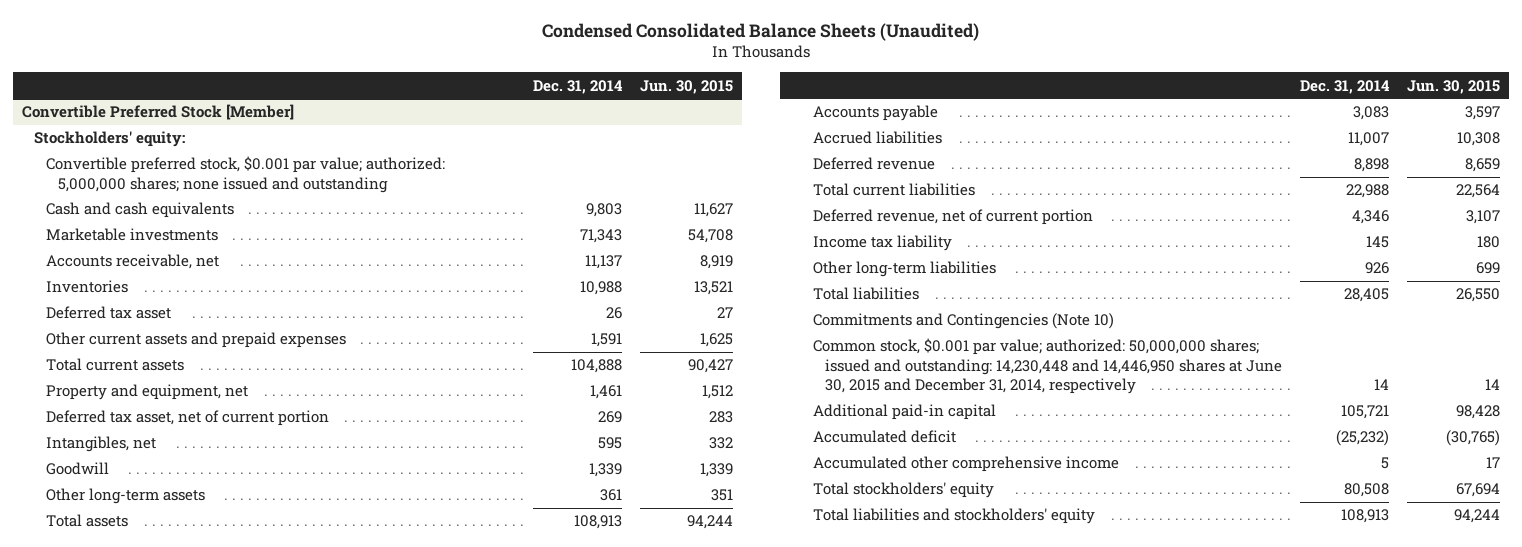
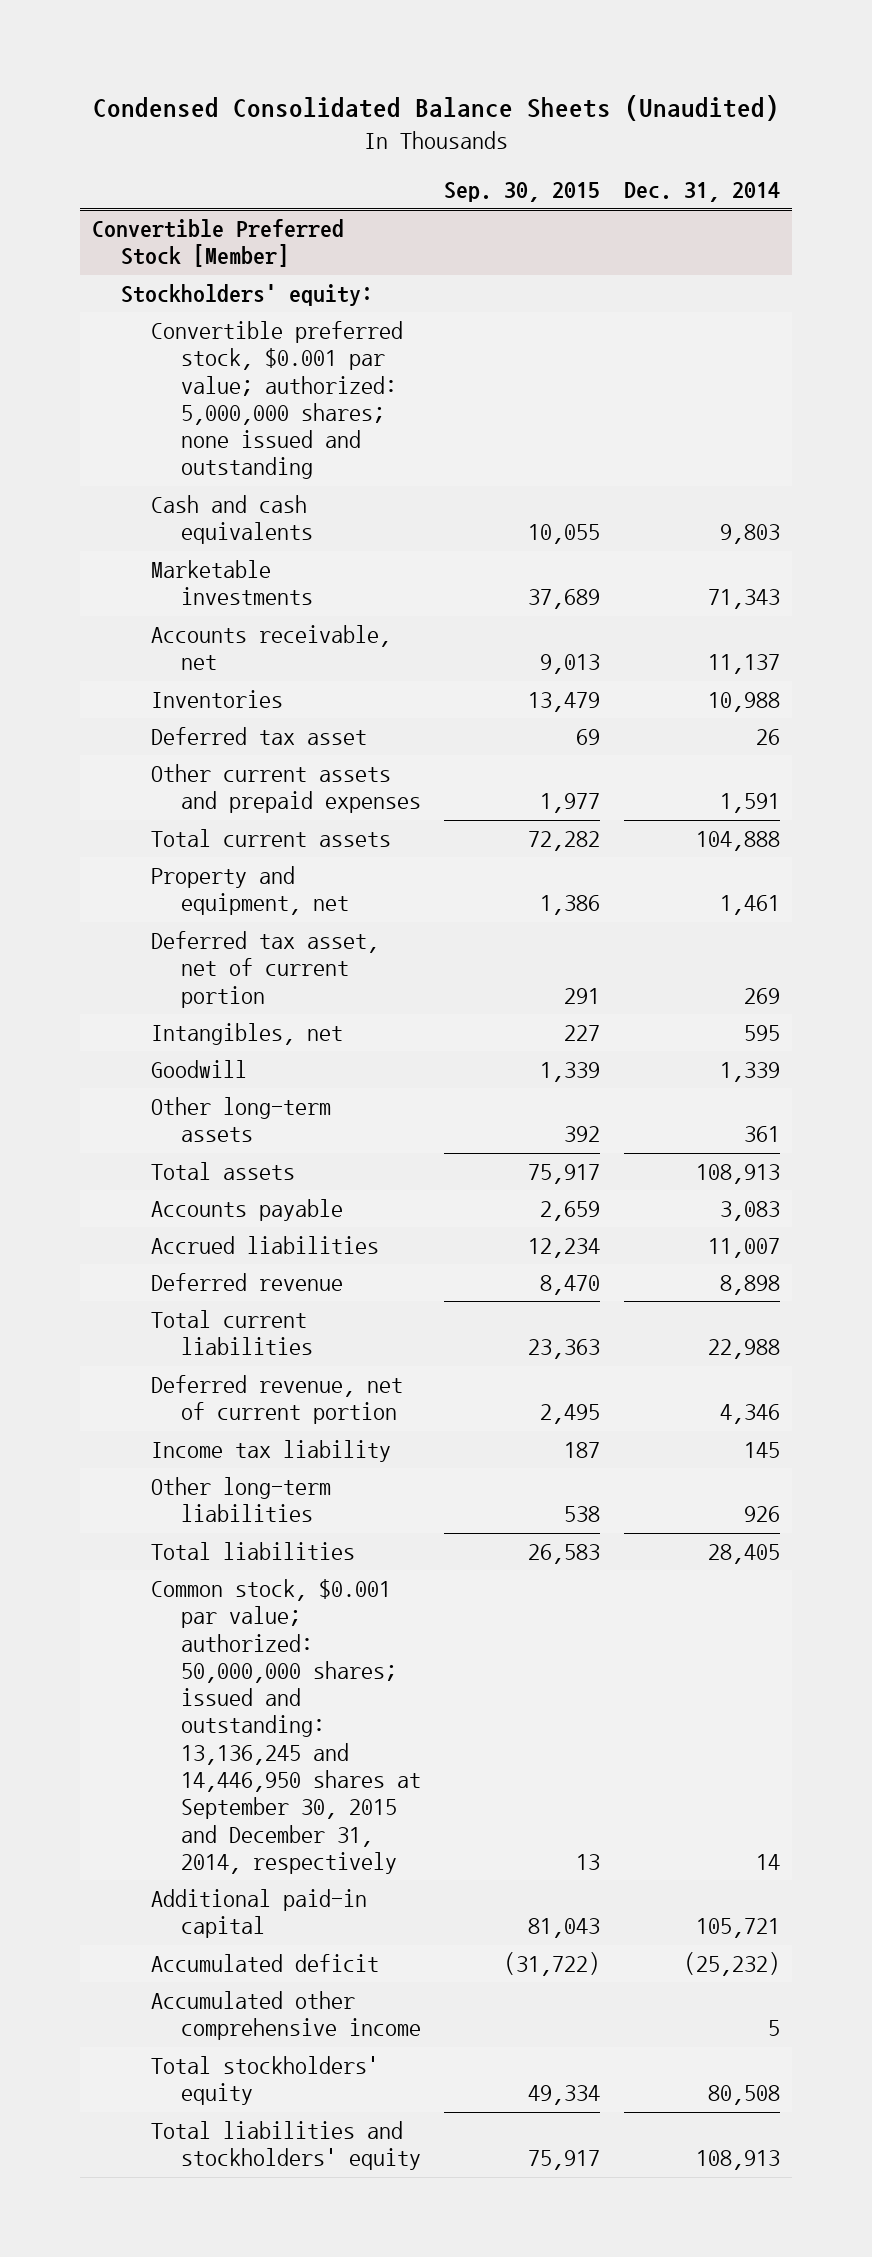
[640,79,734,94] Jun. 30, 2015 -> none
none -> [444,182,601,203] Sep. 30, 2015
[812,313,1114,330] Commitments and Contingencies (Note 10) -> none
[812,338,1282,395] Common stock, $0.001 par value; authorized: 50,000,000 shares; issued and outstanding: 14,230,448 and 14,446,950 shares at June 30, 2015 and December 31, 2014, respectively -> [151,1579,421,1874] Common stock, $0.001 par value; authorized: 50,000,000 shares; issued and outstanding: 13,136,245 and 14,446,950 shares at September 30, 2015 and December 31, 2014, respectively

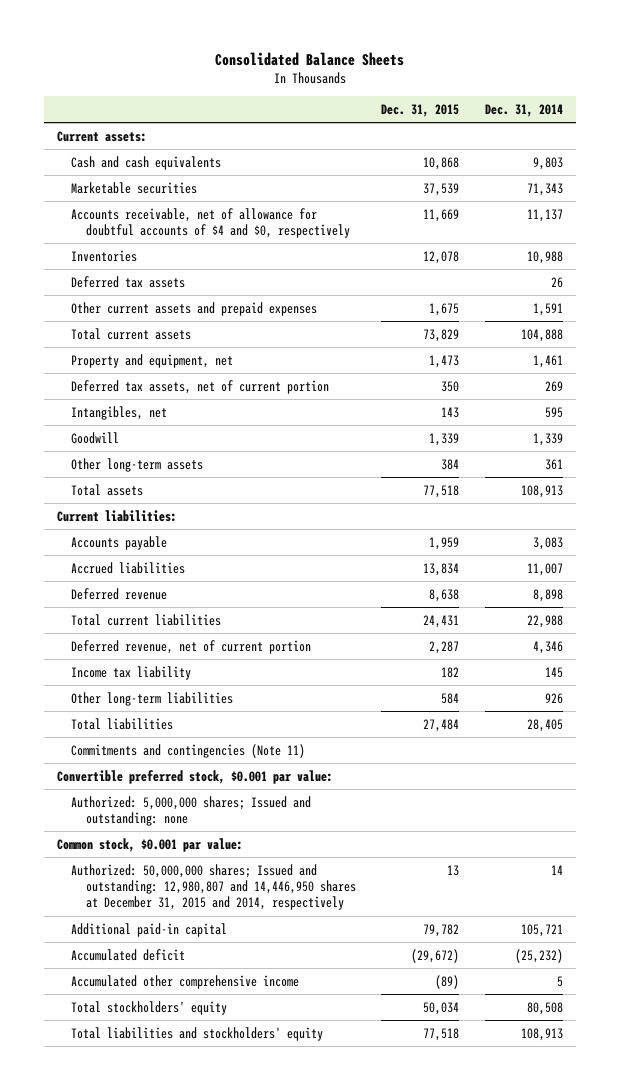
[92,95,779,122] Condensed Consolidated Balance Sheets (Unaudited) -> [215,51,405,66] Consolidated Balance Sheets
[444,182,601,203] Sep. 30, 2015 -> none
none -> [381,103,460,117] Dec. 31, 2015
[91,219,344,268] Convertible Preferred Stock [Member] -> none
[121,284,374,307] Stockholders' equity: -> none
[151,321,404,480] Convertible preferred stock, $0.001 par value; authorized: 5,000,000 shares; none issued and outstanding -> none
none -> [57,130,148,142] Current assets:
[151,560,313,606] Marketable investments -> [71,181,198,194] Marketable securities
[151,625,392,671] Accounts receivable, net -> [71,207,350,238] Accounts receivable, net of allowance for doubtful accounts of $4 and $0, respectively
[151,727,368,746] Deferred tax asset -> [71,275,186,288] Deferred tax assets
[151,931,380,1008] Deferred tax asset, net of current portion -> [71,379,330,394] Deferred tax assets, net of current portion
none -> [57,509,178,522] Current liabilities:
none -> [71,743,306,758] Commitments and contingencies (Note 11)
none -> [57,769,334,784] Convertible preferred stock, $0.001 par value:
none -> [71,795,312,826] Authorized: 5,000,000 shares; Issued and outstanding: none
none -> [57,837,244,852] Common stock, $0.001 par value:
[151,1579,421,1874] Common stock, $0.001 par value; authorized: 50,000,000 shares; issued and outstanding: 13,136,245 and 14,446,950 shares at September 30, 2015 and December 31, 2014, respectively -> [71,863,356,910] Authorized: 50,000,000 shares; Issued and outstanding: 12,980,807 and 14,446,950 shares at December 31, 2015 and 2014, respectively

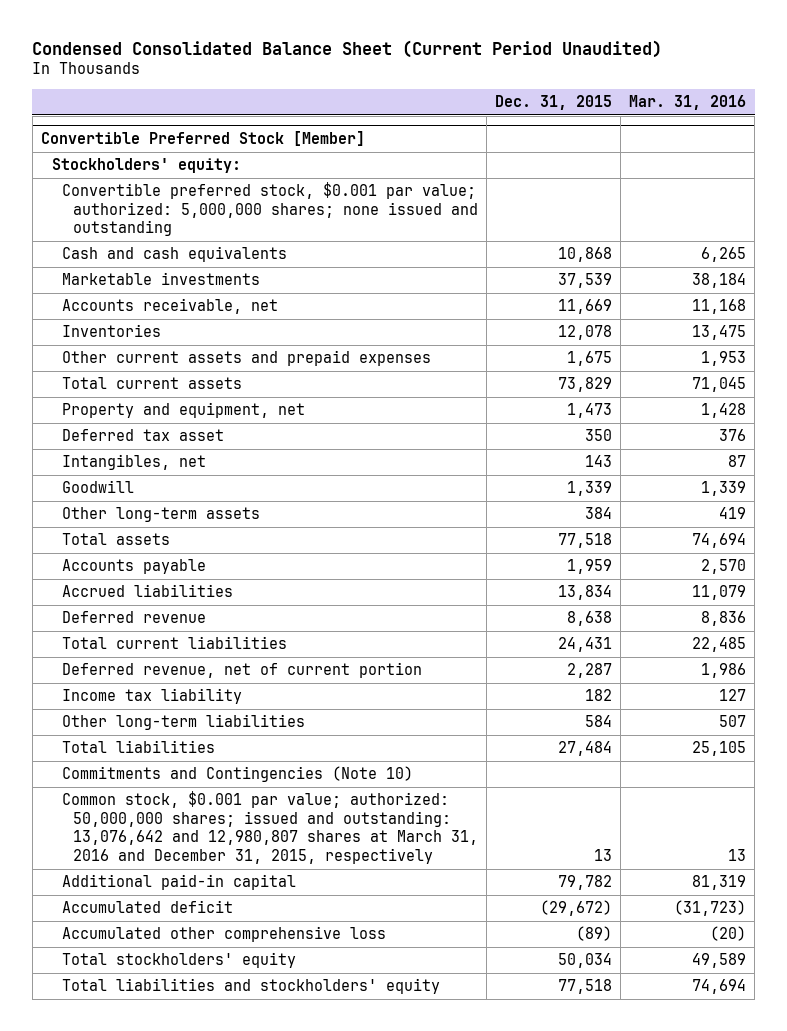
[215,51,405,66] Consolidated Balance Sheets -> [32,39,663,58] Condensed Consolidated Balance Sheet (Current Period Unaudited)
[485,103,564,117] Dec. 31, 2014 -> none
none -> [629,95,747,111] Mar. 31, 2016
[57,130,148,142] Current assets: -> none
none -> [40,130,365,146] Convertible Preferred Stock [Member]
none -> [51,158,241,174] Stockholders' equity:
none -> [62,182,478,237] Convertible preferred stock, $0.001 par value; authorized: 5,000,000 shares; none issued and outstanding
[71,181,198,194] Marketable securities -> [62,272,261,286] Marketable investments
[71,207,350,238] Accounts receivable, net of allowance for doubtful accounts of $4 and $0, respectively -> [62,298,279,315] Accounts receivable, net
[71,275,186,288] Deferred tax assets -> none
[71,379,330,394] Deferred tax assets, net of current portion -> [62,429,225,442] Deferred tax asset
[57,509,178,522] Current liabilities: -> none
[57,769,334,784] Convertible preferred stock, $0.001 par value: -> none
[71,795,312,826] Authorized: 5,000,000 shares; Issued and outstanding: none -> none
[57,837,244,852] Common stock, $0.001 par value: -> none
[71,743,306,758] Commitments and contingencies (Note 11) -> [62,766,414,783] Commitments and Contingencies (Note 10)
[71,863,356,910] Authorized: 50,000,000 shares; Issued and outstanding: 12,980,807 and 14,446,950 shares at December 31, 2015 and 2014, respectively -> [62,791,478,864] Common stock, $0.001 par value; authorized: 50,000,000 shares; issued and outstanding: 13,076,642 and 12,980,807 shares at March 31, 2016 and December 31, 2015, respectively
[71,974,300,989] Accumulated other comprehensive income -> [62,926,387,943] Accumulated other comprehensive loss

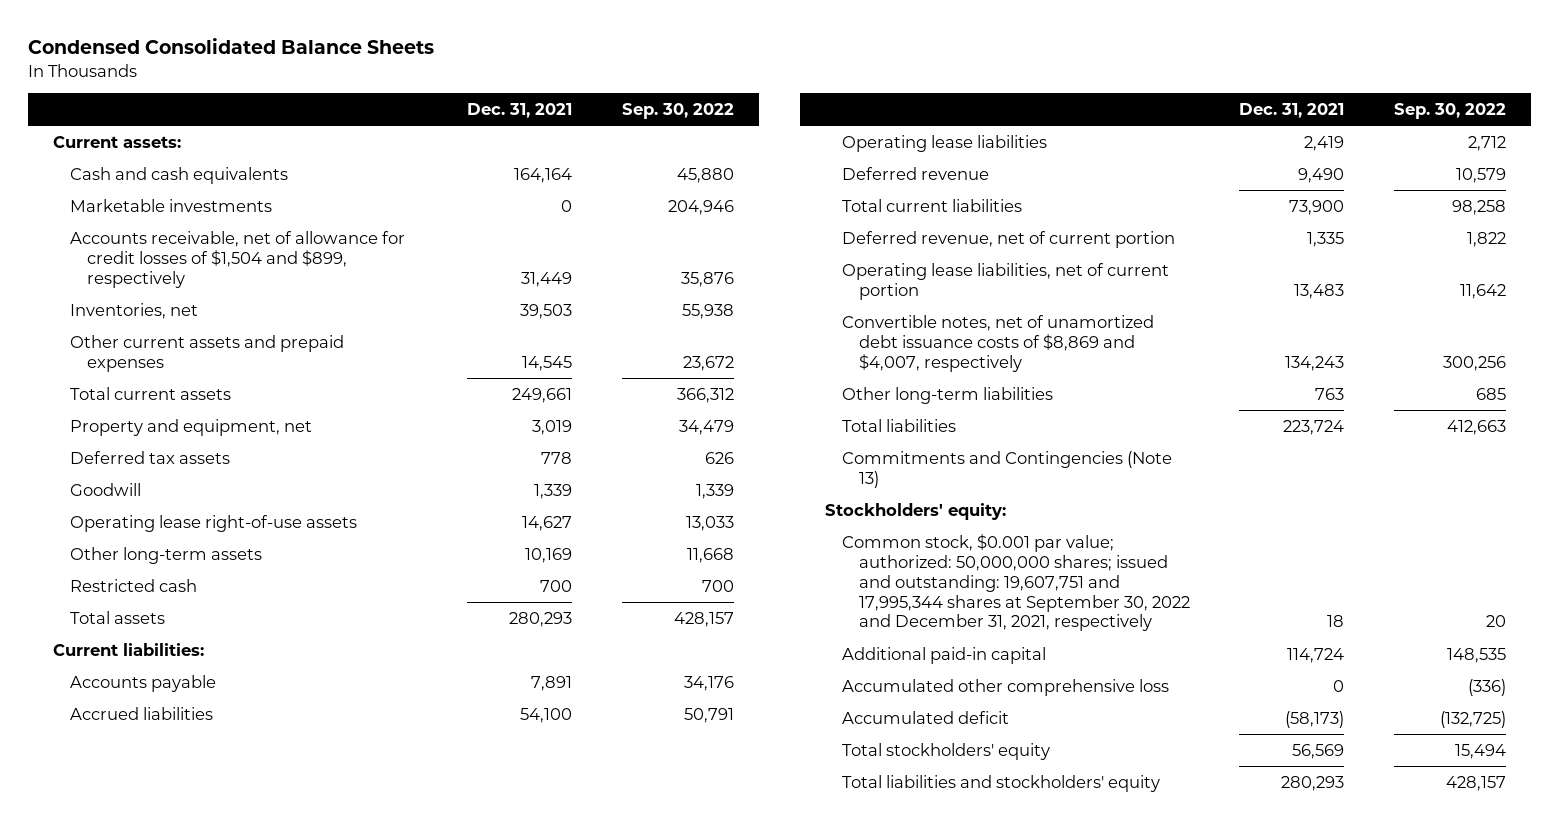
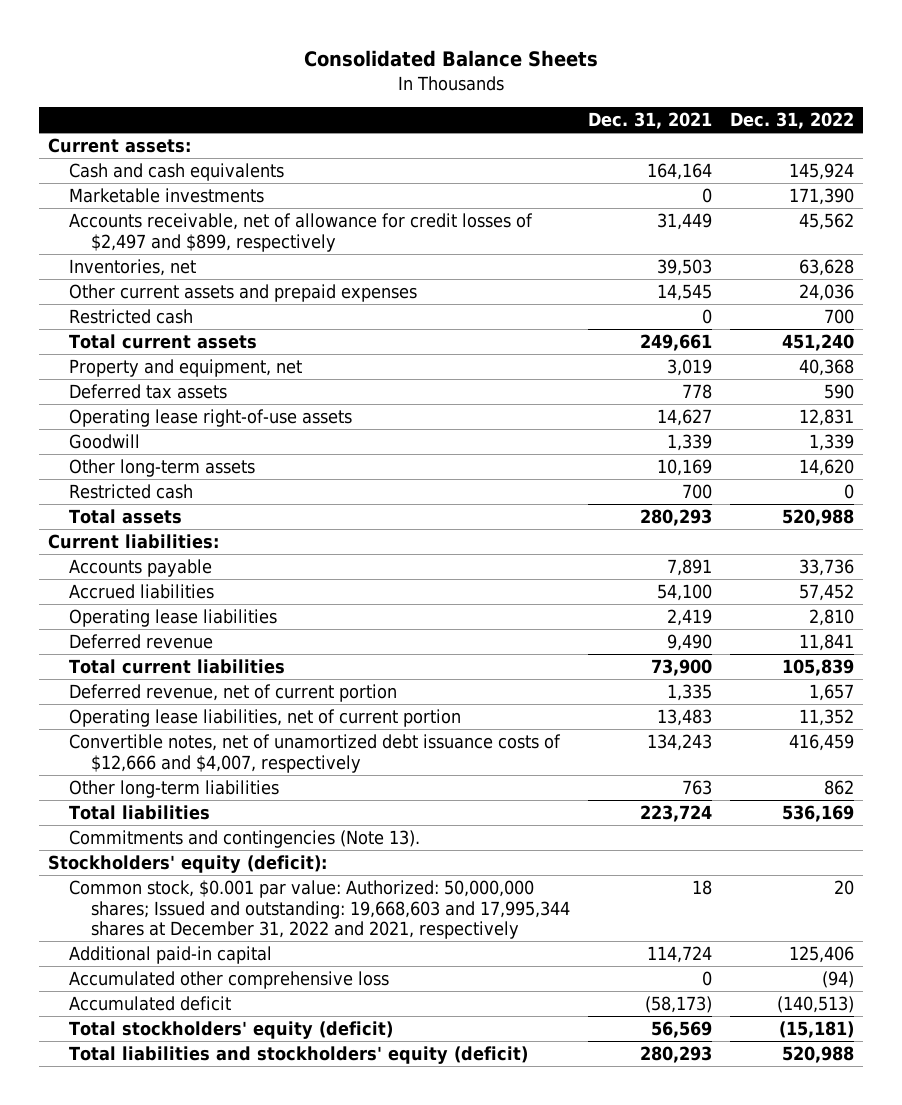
[28,38,435,55] Condensed Consolidated Balance Sheets -> [304,50,599,68] Consolidated Balance Sheets
[621,103,734,120] Sep. 30, 2022 -> none
none -> [729,112,854,130] Dec. 31, 2022
[69,230,405,288] Accounts receivable, net of allowance for credit losses of $1,504 and $899, respectively -> [69,212,534,252] Accounts receivable, net of allowance for credit losses of $2,497 and $899, respectively
none -> [69,308,194,324] Restricted cash
[69,482,141,496] Goodwill -> [69,433,141,449] Goodwill
[841,314,1154,372] Convertible notes, net of unamortized debt issuance costs of $8,869 and $4,007, respectively -> [69,733,562,773] Convertible notes, net of unamortized debt issuance costs of $12,666 and $4,007, respectively
[841,450,1172,488] Commitments and Contingencies (Note 13) -> [69,829,421,848] Commitments and contingencies (Note 13).
[824,502,1006,520] Stockholders' equity: -> [48,854,328,873] Stockholders' equity (deficit):
[841,533,1190,632] Common stock, $0.001 par value; authorized: 50,000,000 shares; issued and outstanding: 19,607,751 and 17,995,344 shares at September 30, 2022 and December 31, 2021, respectively -> [69,879,570,940] Common stock, $0.001 par value: Authorized: 50,000,000 shares; Issued and outstanding: 19,668,603 and 17,995,344 shares at December 31, 2022 and 2021, respectively
[841,742,1050,760] Total stockholders' equity -> [69,1020,394,1039] Total stockholders' equity (deficit)
[841,774,1160,792] Total liabilities and stockholders' equity -> [69,1045,529,1064] Total liabilities and stockholders' equity (deficit)

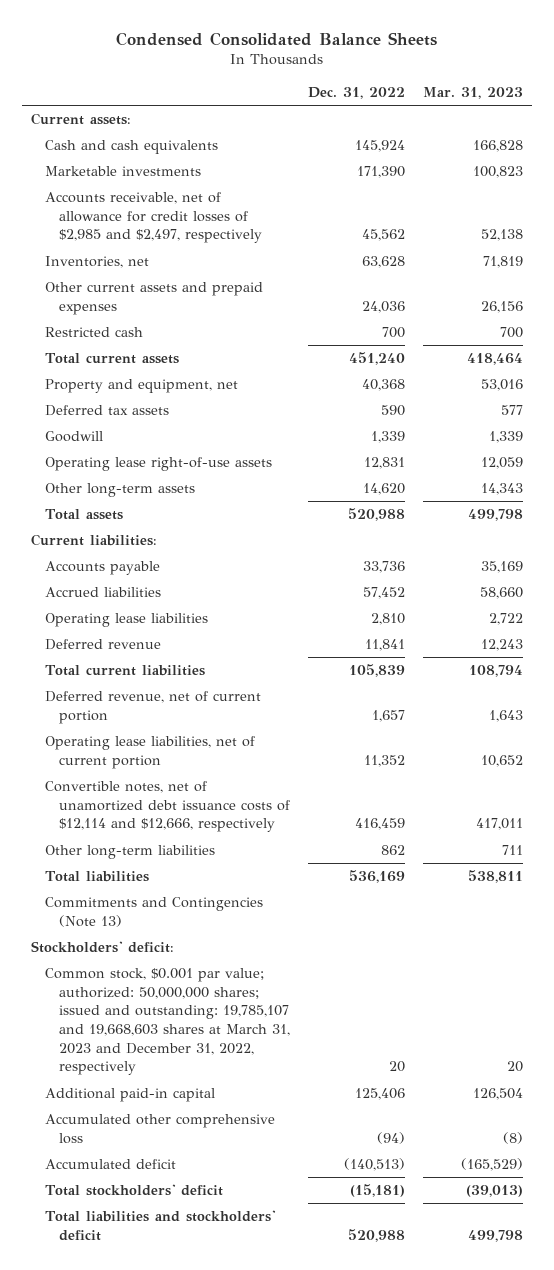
[304,50,599,68] Consolidated Balance Sheets -> [115,31,437,46] Condensed Consolidated Balance Sheets
[587,112,712,130] Dec. 31, 2021 -> none
none -> [422,87,523,100] Mar. 31, 2023
[69,212,534,252] Accounts receivable, net of allowance for credit losses of $2,497 and $899, respectively -> [44,192,262,244] Accounts receivable, net of allowance for credit losses of $2,985 and $2,497, respectively
[69,408,353,427] Operating lease right-of-use assets -> [44,457,272,472] Operating lease right-of-use assets
[69,483,194,499] Restricted cash -> none
[69,733,562,773] Convertible notes, net of unamortized debt issuance costs of $12,666 and $4,007, respectively -> [44,781,290,833] Convertible notes, net of unamortized debt issuance costs of $12,114 and $12,666, respectively
[69,829,421,848] Commitments and contingencies (Note 13). -> [44,897,263,927] Commitments and Contingencies (Note 13)
[48,854,328,873] Stockholders' equity (deficit): -> [30,941,174,954] Stockholders' deficit:
[69,879,570,940] Common stock, $0.001 par value: Authorized: 50,000,000 shares; Issued and outstanding: 19,668,603 and 17,995,344 shares at December 31, 2022 and 2021, respectively -> [44,968,290,1076] Common stock, $0.001 par value; authorized: 50,000,000 shares; issued and outstanding: 19,785,107 and 19,668,603 shares at March 31, 2023 and December 31, 2022, respectively
[69,1020,394,1039] Total stockholders' equity (deficit) -> [44,1184,223,1197] Total stockholders' deficit
[69,1045,529,1064] Total liabilities and stockholders' equity (deficit) -> [44,1210,276,1241] Total liabilities and stockholders' deficit

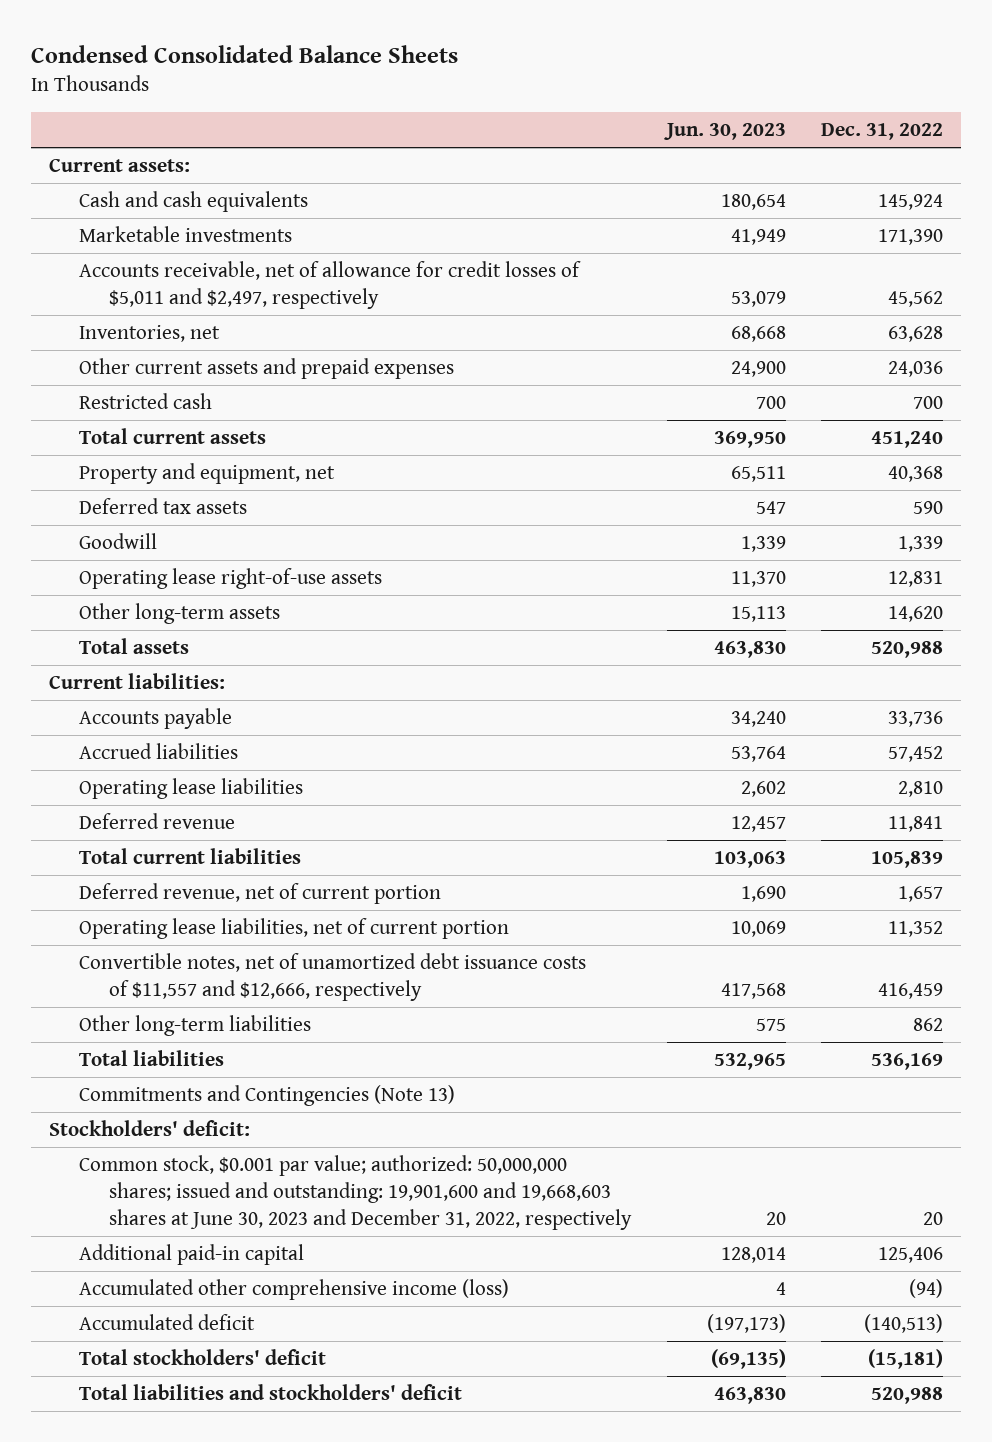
[422,87,523,100] Mar. 31, 2023 -> none
none -> [663,123,786,141] Jun. 30, 2023
[44,192,262,244] Accounts receivable, net of allowance for credit losses of $2,985 and $2,497, respectively -> [78,261,581,310] Accounts receivable, net of allowance for credit losses of $5,011 and $2,497, respectively
[44,781,290,833] Convertible notes, net of unamortized debt issuance costs of $12,114 and $12,666, respectively -> [78,953,586,1002] Convertible notes, net of unamortized debt issuance costs of $11,557 and $12,666, respectively
[44,968,290,1076] Common stock, $0.001 par value; authorized: 50,000,000 shares; issued and outstanding: 19,785,107 and 19,668,603 shares at March 31, 2023 and December 31, 2022, respectively -> [78,1155,633,1230] Common stock, $0.001 par value; authorized: 50,000,000 shares; issued and outstanding: 19,901,600 and 19,668,603 shares at June 30, 2023 and December 31, 2022, respectively
[44,1114,275,1144] Accumulated other comprehensive loss -> [78,1279,509,1301] Accumulated other comprehensive income (loss)

